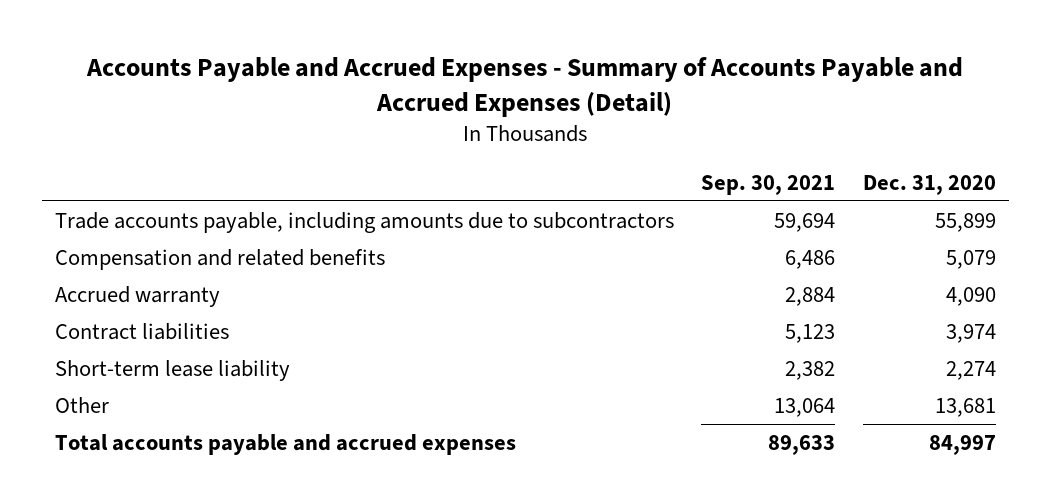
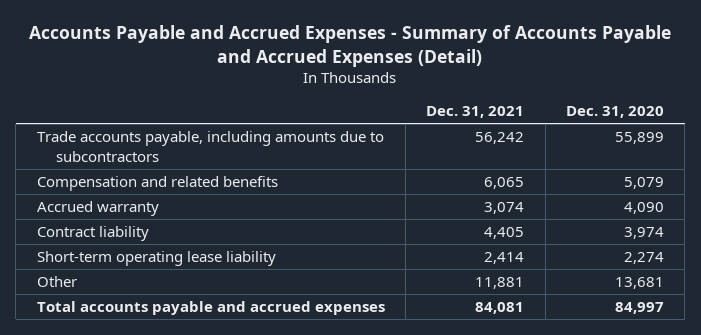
[701,174,836,195] Sep. 30, 2021 -> none
none -> [426,106,525,119] Dec. 31, 2021
[55,322,230,340] Contract liabilities -> [36,225,149,241] Contract liability
[55,359,291,381] Short-term lease liability -> [36,250,276,266] Short-term operating lease liability

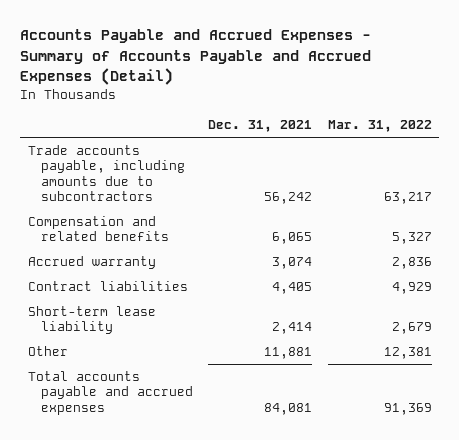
[565,106,664,119] Dec. 31, 2020 -> none
none -> [327,120,432,133] Mar. 31, 2022
[36,225,149,241] Contract liability -> [27,280,188,291] Contract liabilities
[36,250,276,266] Short-term operating lease liability -> [27,305,156,335] Short-term lease liability

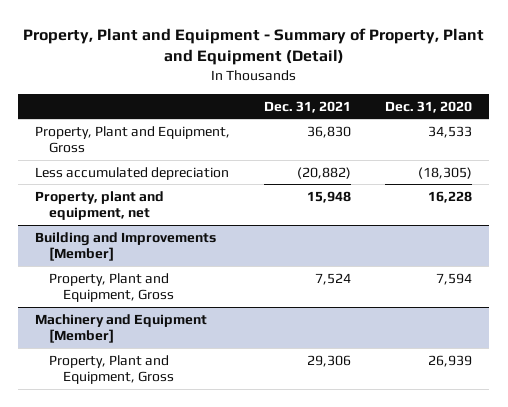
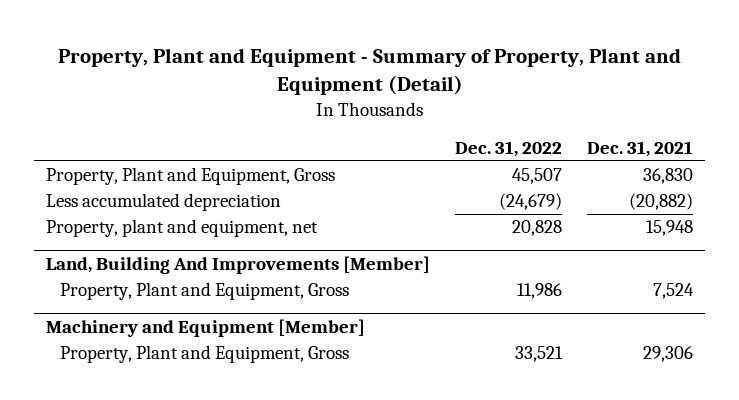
[385,100,473,113] Dec. 31, 2020 -> none
none -> [455,140,563,157] Dec. 31, 2022
[35,231,217,262] Building and Improvements [Member] -> [46,256,431,275] Land, Building And Improvements [Member]

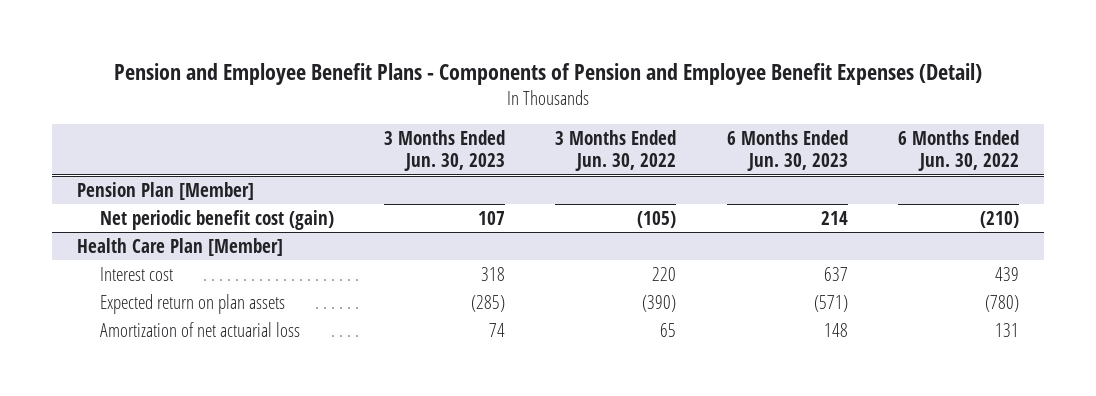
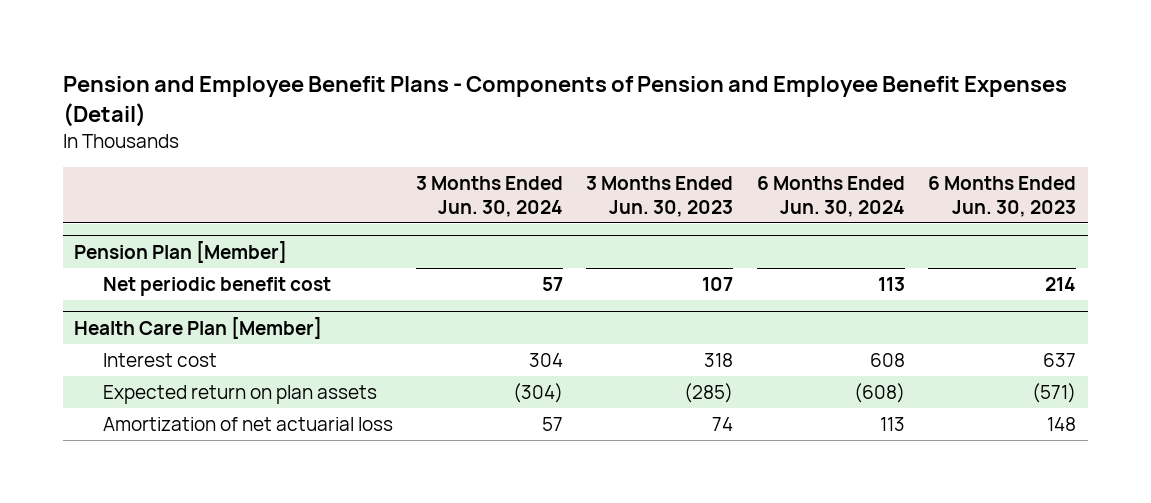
[555,129,677,172] 3 Months Ended Jun. 30, 2022 -> none
[898,129,1020,172] 6 Months Ended Jun. 30, 2022 -> none
none -> [416,176,564,218] 3 Months Ended Jun. 30, 2024
none -> [756,176,905,218] 6 Months Ended Jun. 30, 2024
[99,209,334,230] Net periodic benefit cost (gain) -> [102,276,331,296] Net periodic benefit cost

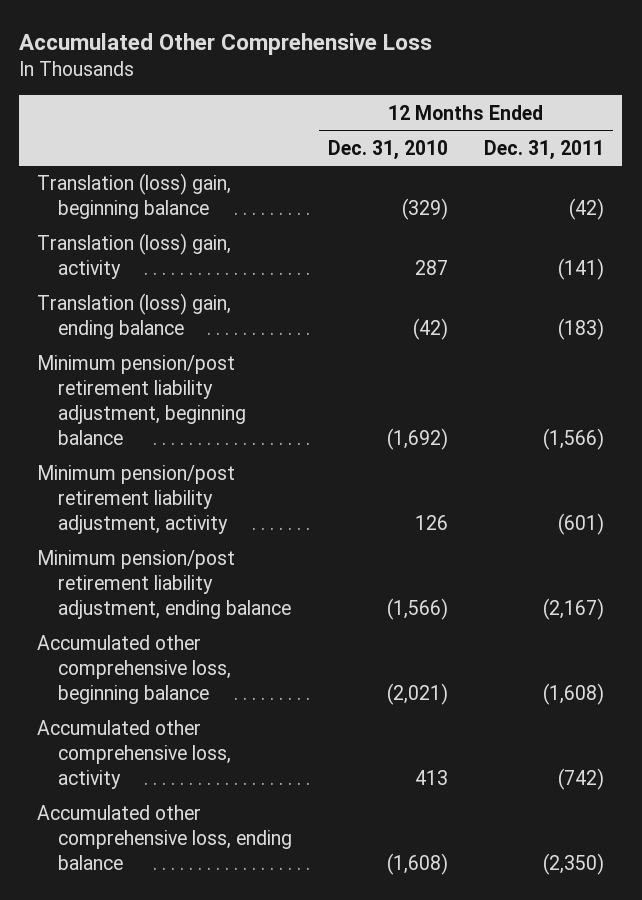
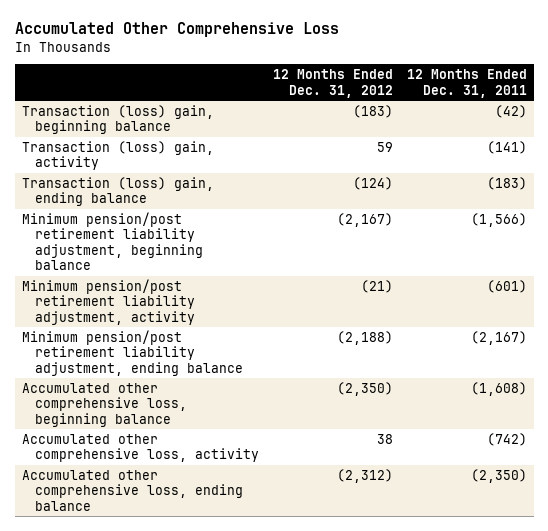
[328,139,449,160] Dec. 31, 2010 -> none
none -> [273,69,394,98] 12 Months Ended Dec. 31, 2012
[37,173,232,220] Translation (loss) gain, beginning balance -> [21,104,214,135] Transaction (loss) gain, beginning balance
[37,233,232,280] Translation (loss) gain, activity -> [21,140,214,171] Transaction (loss) gain, activity
[37,293,232,340] Translation (loss) gain, ending balance -> [21,176,214,207] Transaction (loss) gain, ending balance

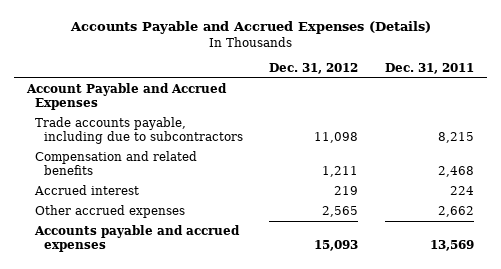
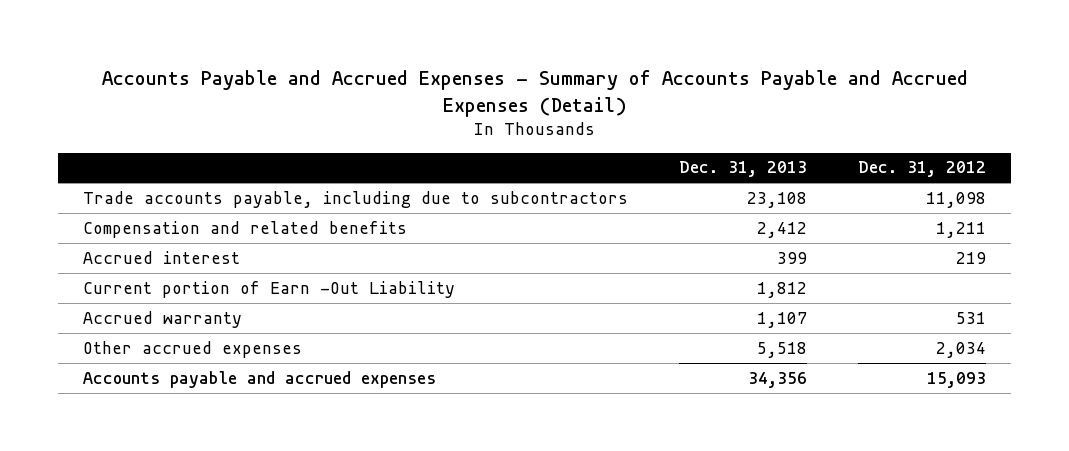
[69,21,431,35] Accounts Payable and Accrued Expenses (Details) -> [101,69,968,117] Accounts Payable and Accrued Expenses - Summary of Accounts Payable and Accrued Expenses (Detail)
[384,62,474,74] Dec. 31, 2011 -> none
none -> [679,161,808,178] Dec. 31, 2013
[26,82,228,110] Account Payable and Accrued Expenses -> none
none -> [83,280,456,298] Current portion of Earn -Out Liability
none -> [83,310,243,328] Accrued warranty
[322,205,359,217] 2,565 -> [935,341,986,358] 2,034

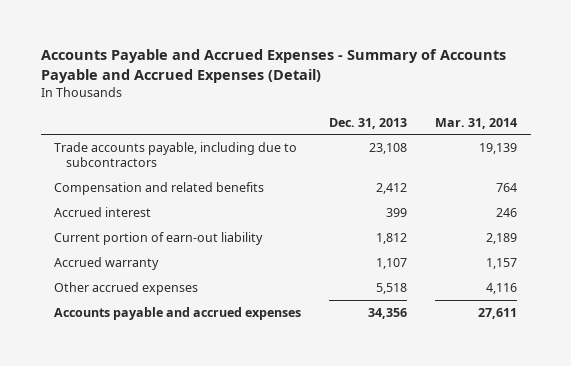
[857,161,986,178] Dec. 31, 2012 -> none
none -> [434,117,517,129] Mar. 31, 2014
[83,280,456,298] Current portion of Earn -Out Liability -> [54,231,264,245] Current portion of earn-out liability

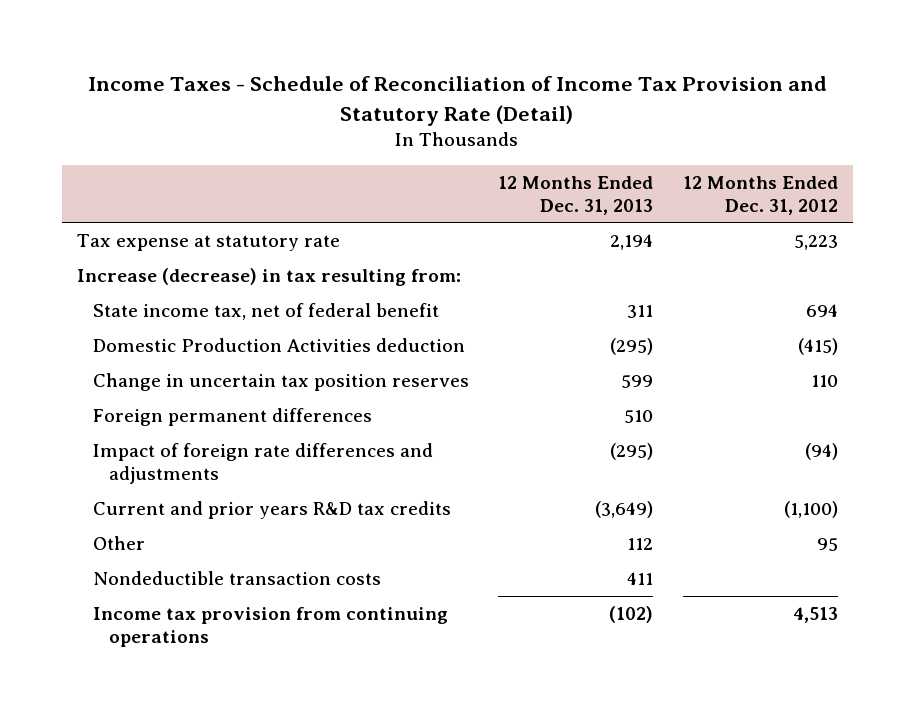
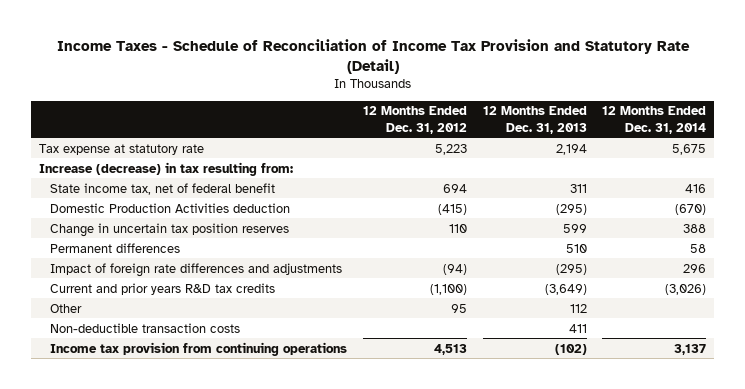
none -> [602,106,707,134] 12 Months Ended Dec. 31, 2014
[92,407,372,426] Foreign permanent differences -> [50,242,181,253] Permanent differences
[92,570,381,585] Nondeductible transaction costs -> [50,322,241,333] Non-deductible transaction costs

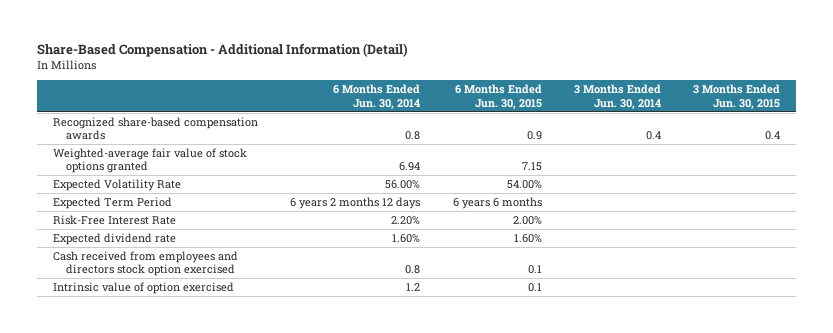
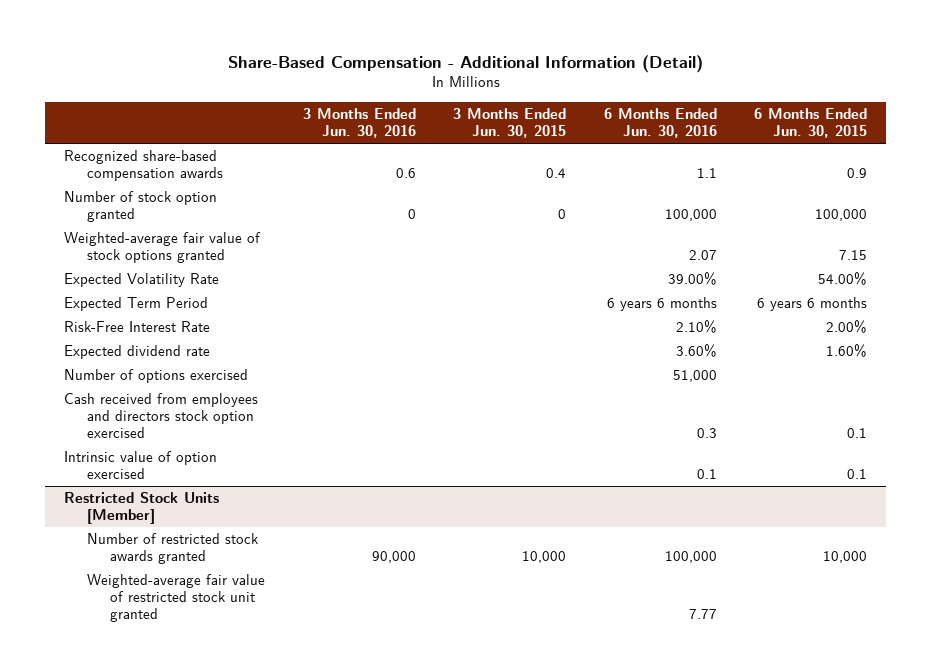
[333,84,421,109] 6 Months Ended Jun. 30, 2014 -> none
[573,84,661,109] 3 Months Ended Jun. 30, 2014 -> none
none -> [302,108,416,138] 3 Months Ended Jun. 30, 2016
none -> [603,108,717,138] 6 Months Ended Jun. 30, 2016
none -> [63,191,217,223] Number of stock option granted
none -> [63,369,248,384] Number of options exercised
none -> [63,492,219,525] Restricted Stock Units [Member]
none -> [86,533,259,565] Number of restricted stock awards granted
none -> [86,574,265,622] Weighted-average fair value of restricted stock unit granted

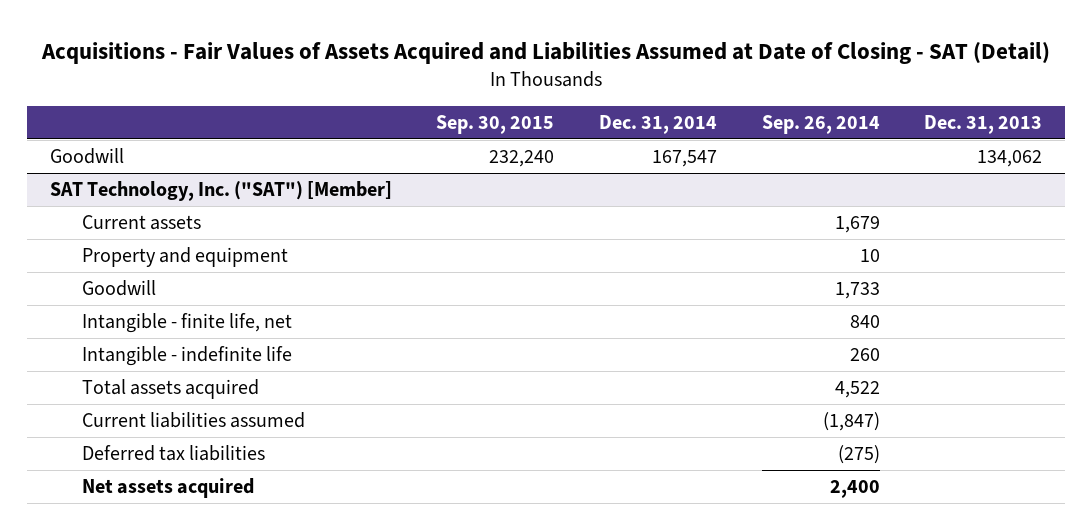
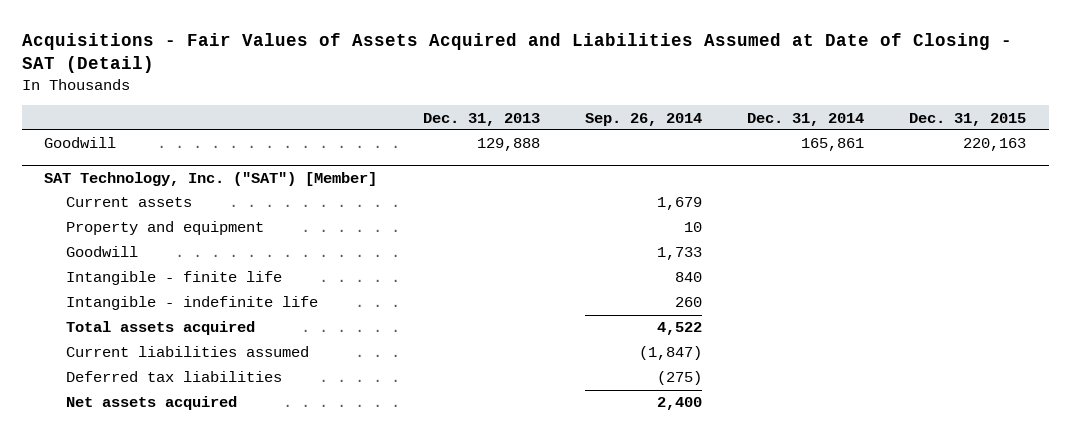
[436,114,555,134] Sep. 30, 2015 -> none
none -> [909,112,1027,126] Dec. 31, 2015
[652,150,718,168] 167,547 -> [801,138,865,152] 165,861
[977,150,1043,168] 134,062 -> [476,138,540,152] 129,888
[81,313,292,334] Intangible - finite life, net -> [65,271,282,286] Intangible - finite life

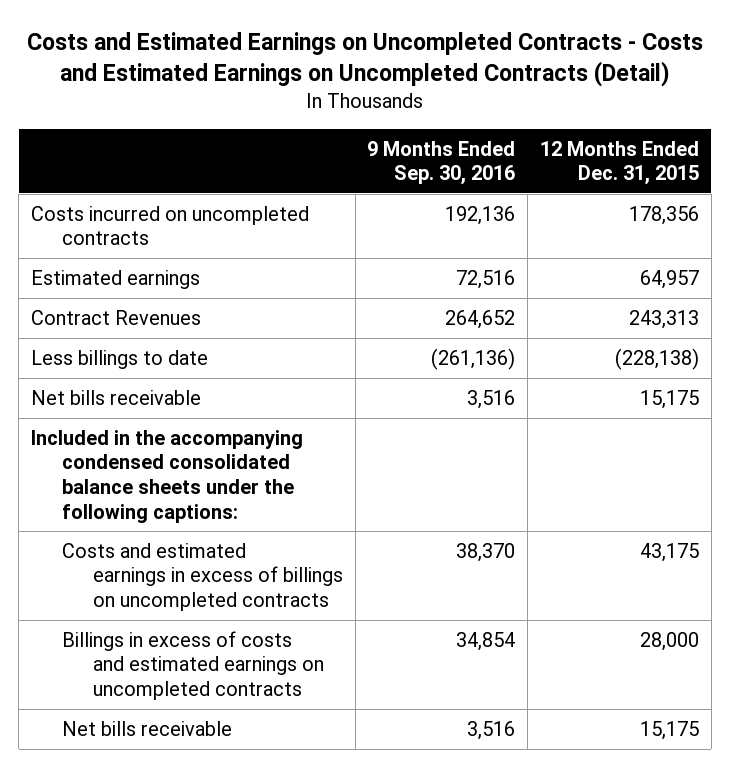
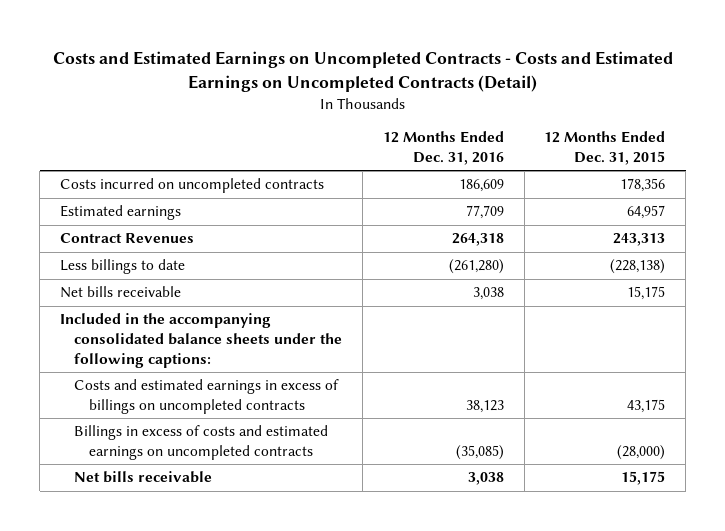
[367,140,516,186] 9 Months Ended Sep. 30, 2016 -> none
none -> [382,131,504,166] 12 Months Ended Dec. 31, 2016
[31,429,304,523] Included in the accompanying condensed consolidated balance sheets under the following captions: -> [60,313,343,368] Included in the accompanying consolidated balance sheets under the following captions:
[639,631,699,651] 28,000 -> [617,444,666,460] (28,000)

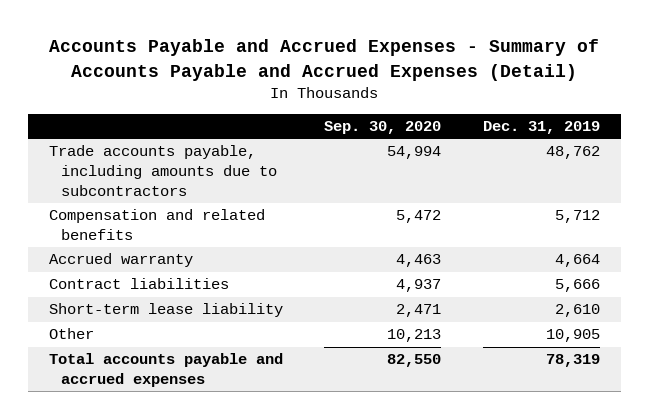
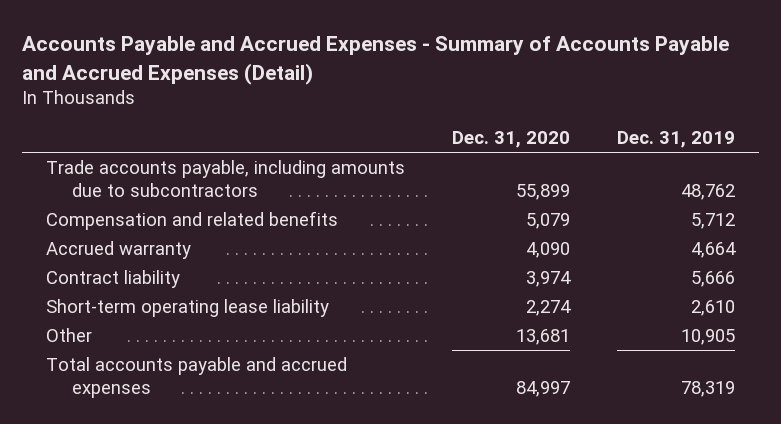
[324,121,442,135] Sep. 30, 2020 -> none
none -> [451,131,570,149] Dec. 31, 2020
[48,278,229,290] Contract liabilities -> [45,270,180,289] Contract liability
[48,303,283,318] Short-term lease liability -> [45,299,329,318] Short-term operating lease liability

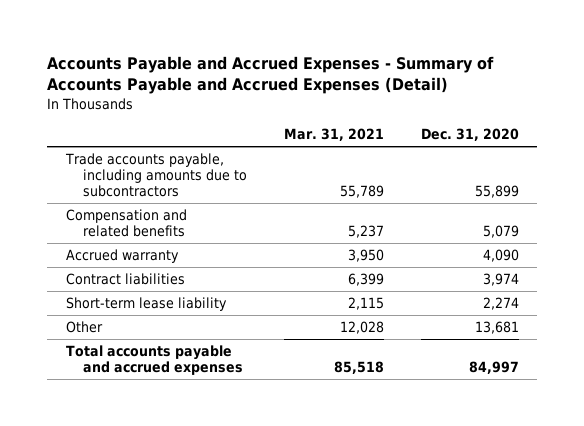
[617,131,736,149] Dec. 31, 2019 -> none
none -> [283,128,384,142] Mar. 31, 2021
[45,270,180,289] Contract liability -> [65,272,185,285] Contract liabilities
[45,299,329,318] Short-term operating lease liability -> [65,296,227,311] Short-term lease liability

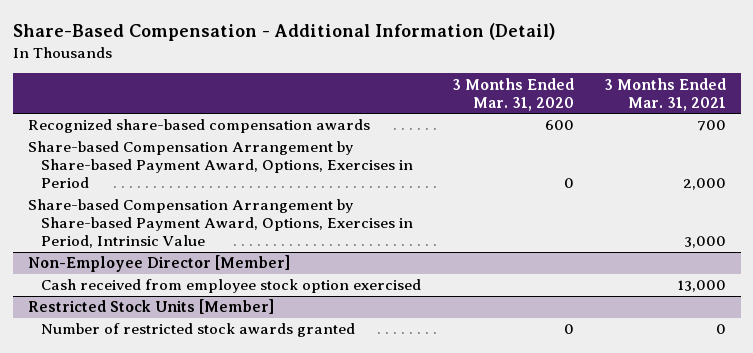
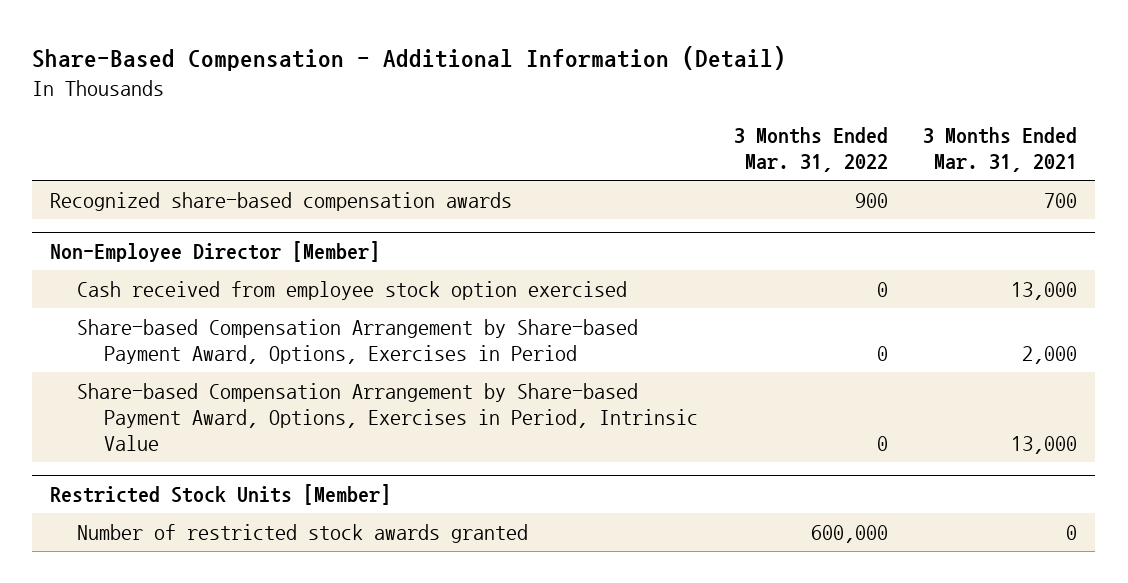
[451,77,574,111] 3 Months Ended Mar. 31, 2020 -> none
none -> [733,127,888,173] 3 Months Ended Mar. 31, 2022
[27,141,414,189] Share-based Compensation Arrangement by Share-based Payment Award, Options, Exercises in Period -> none
[27,199,414,249] Share-based Compensation Arrangement by Share-based Payment Award, Options, Exercises in Period, Intrinsic Value -> none
none -> [76,318,638,364] Share-based Compensation Arrangement by Share-based Payment Award, Options, Exercises in Period
none -> [76,382,698,451] Share-based Compensation Arrangement by Share-based Payment Award, Options, Exercises in Period, Intrinsic Value

